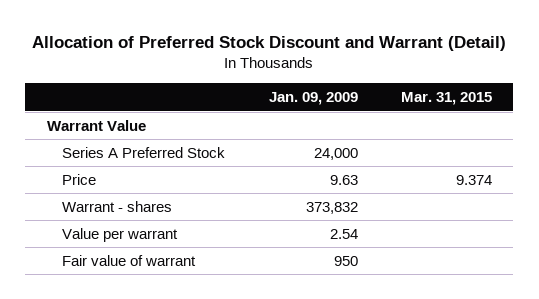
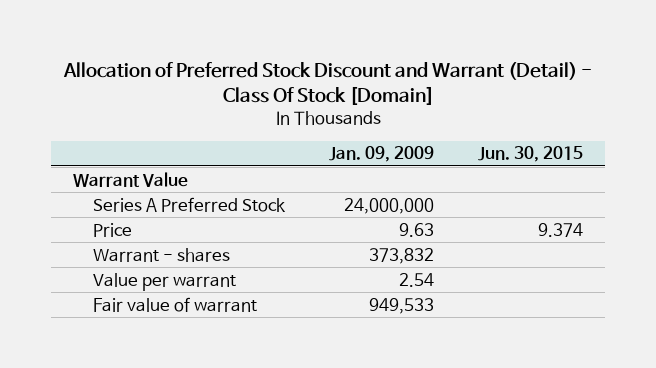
[32,36,507,52] Allocation of Preferred Stock Discount and Warrant (Detail) -> [62,61,592,106] Allocation of Preferred Stock Discount and Warrant (Detail) - Class Of Stock [Domain]
[400,92,492,106] Mar. 31, 2015 -> none
none -> [477,146,583,163] Jun. 30, 2015
[313,147,358,160] 24,000 -> [344,197,435,214] 24,000,000
[333,255,358,266] 950 -> [369,297,435,314] 949,533

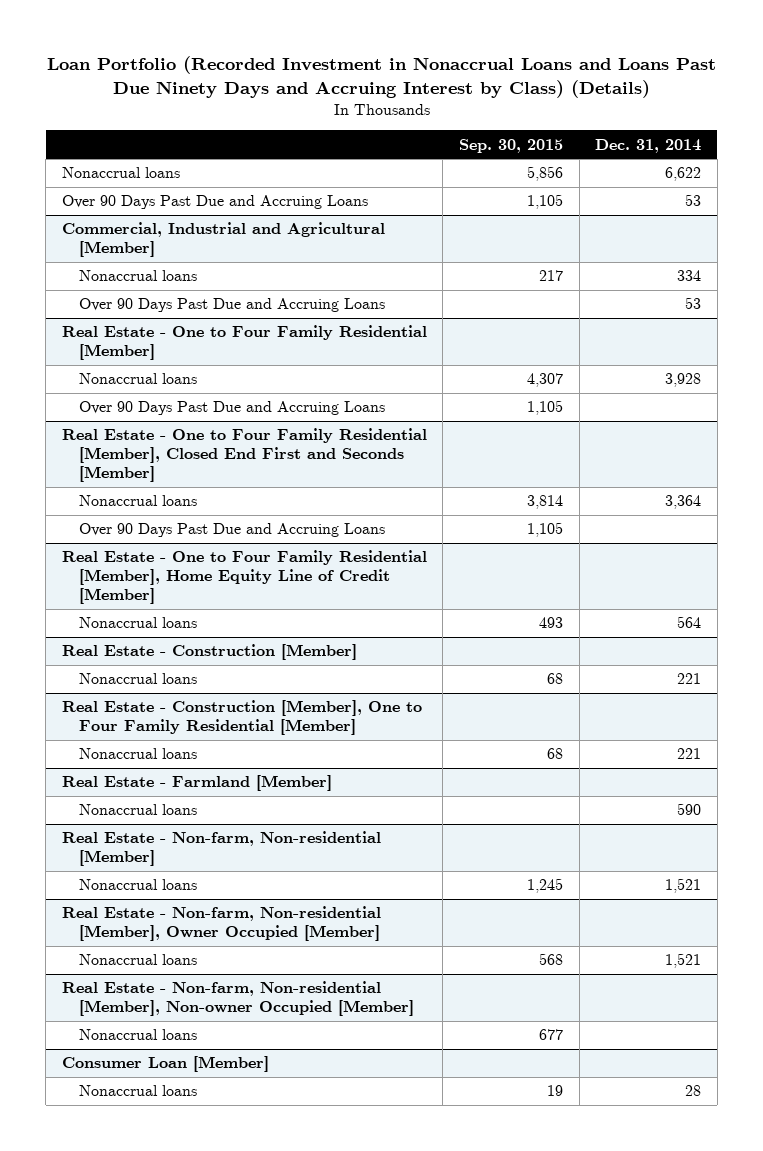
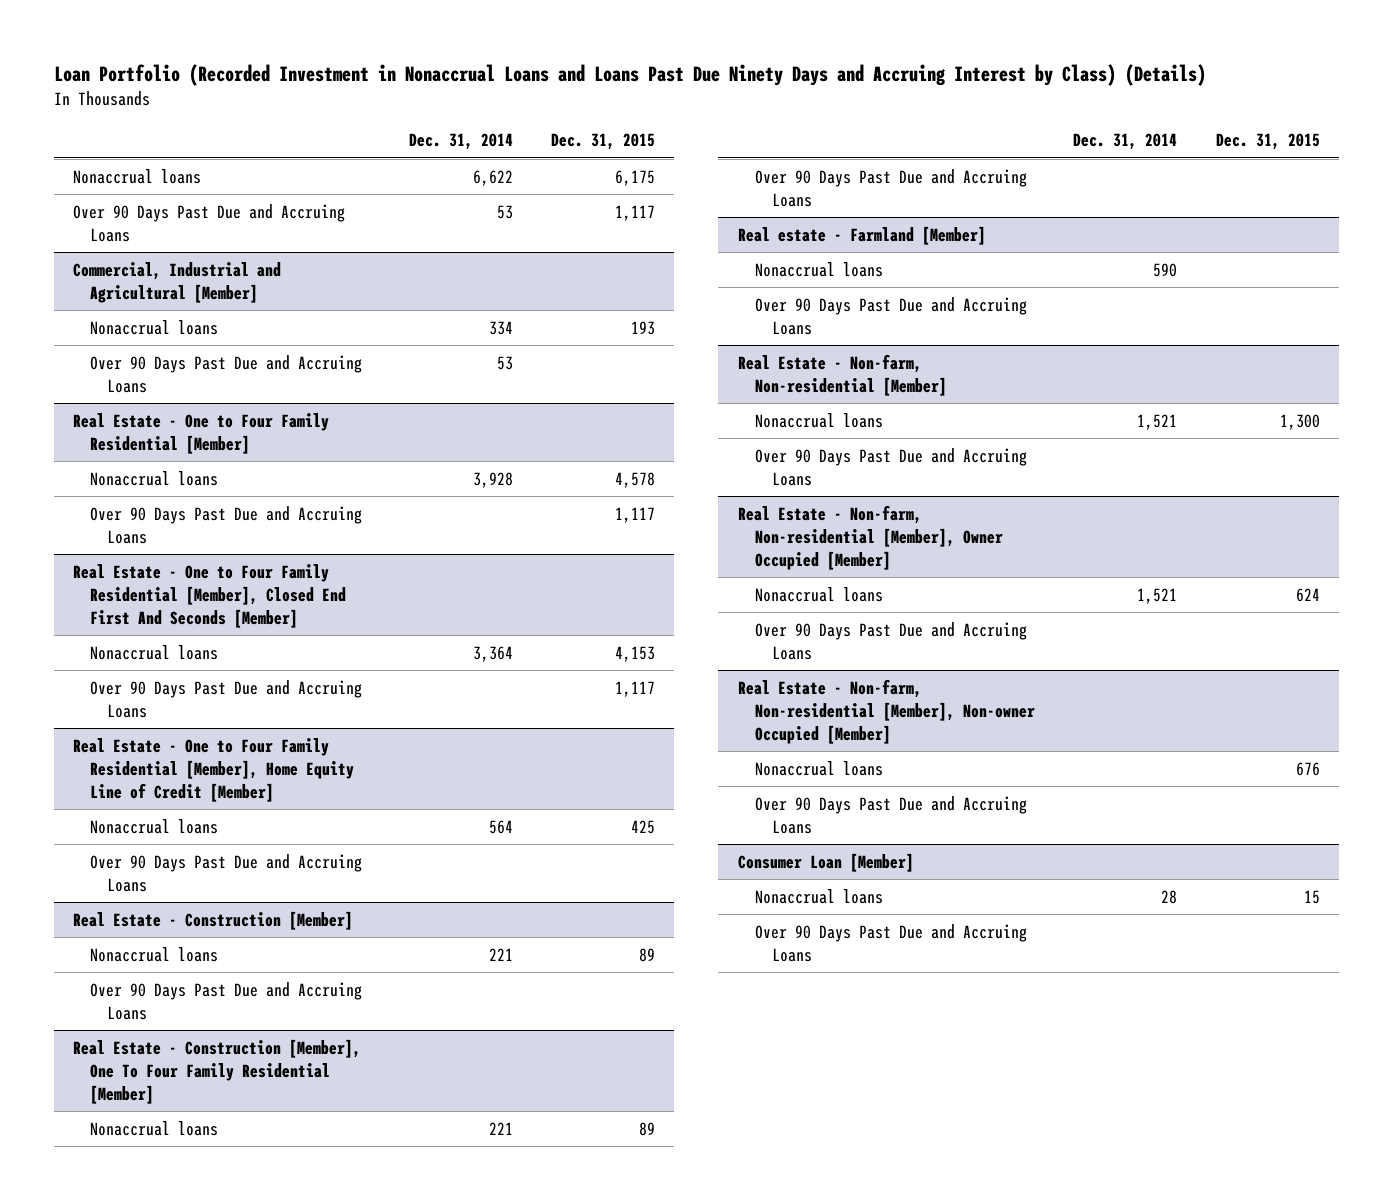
[459,138,564,153] Sep. 30, 2015 -> none
none -> [550,133,655,151] Dec. 31, 2015
[61,428,427,483] Real Estate - One to Four Family Residential [Member], Closed End First and Seconds [Member] -> [72,563,347,628] Real Estate - One to Four Family Residential [Member], Closed End First And Seconds [Member]
none -> [90,853,363,892] Over 90 Days Past Due and Accruing Loans
none -> [90,981,363,1020] Over 90 Days Past Due and Accruing Loans
[61,700,422,736] Real Estate - Construction [Member], One to Four Family Residential [Member] -> [72,1038,361,1104] Real Estate - Construction [Member], One To Four Family Residential [Member]
none -> [754,168,1027,207] Over 90 Days Past Due and Accruing Loans
[61,775,332,792] Real Estate - Farmland [Member] -> [737,225,986,245] Real estate - Farmland [Member]
none -> [754,296,1027,335] Over 90 Days Past Due and Accruing Loans
none -> [754,447,1027,486] Over 90 Days Past Due and Accruing Loans
none -> [754,621,1027,660] Over 90 Days Past Due and Accruing Loans
none -> [754,795,1027,834] Over 90 Days Past Due and Accruing Loans
none -> [754,923,1027,962] Over 90 Days Past Due and Accruing Loans

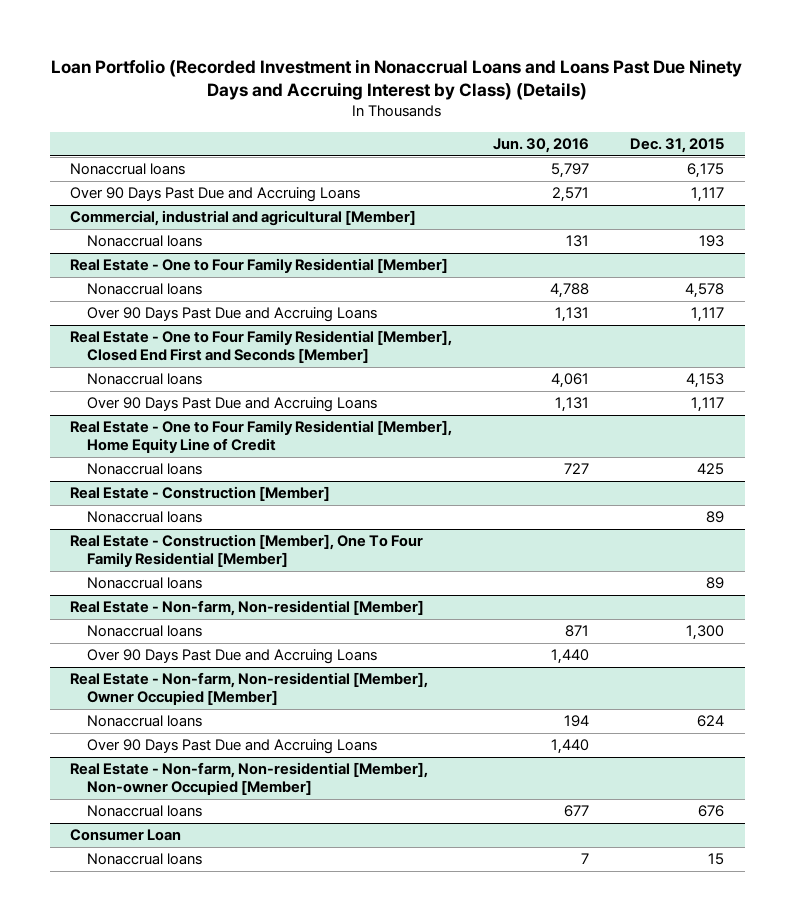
[408,133,513,151] Dec. 31, 2014 -> none
none -> [493,137,590,153] Jun. 30, 2016
[72,261,281,303] Commercial, Industrial and Agricultural [Member] -> [70,210,417,227] Commercial, industrial and agricultural [Member]
[90,354,363,393] Over 90 Days Past Due and Accruing Loans -> none
[72,563,347,628] Real Estate - One to Four Family Residential [Member], Closed End First And Seconds [Member] -> [70,330,453,364] Real Estate - One to Four Family Residential [Member], Closed End First and Seconds [Member]
[72,737,355,802] Real Estate - One to Four Family Residential [Member], Home Equity Line of Credit [Member] -> [70,420,453,454] Real Estate - One to Four Family Residential [Member], Home Equity Line of Credit
[90,853,363,892] Over 90 Days Past Due and Accruing Loans -> none
[90,981,363,1020] Over 90 Days Past Due and Accruing Loans -> none
[754,168,1027,207] Over 90 Days Past Due and Accruing Loans -> none
[737,225,986,245] Real estate - Farmland [Member] -> none
[754,261,883,277] Nonaccrual loans -> none
[754,296,1027,335] Over 90 Days Past Due and Accruing Loans -> none
[754,795,1027,834] Over 90 Days Past Due and Accruing Loans -> none
[737,852,914,872] Consumer Loan [Member] -> [70,829,182,842] Consumer Loan
[754,923,1027,962] Over 90 Days Past Due and Accruing Loans -> none

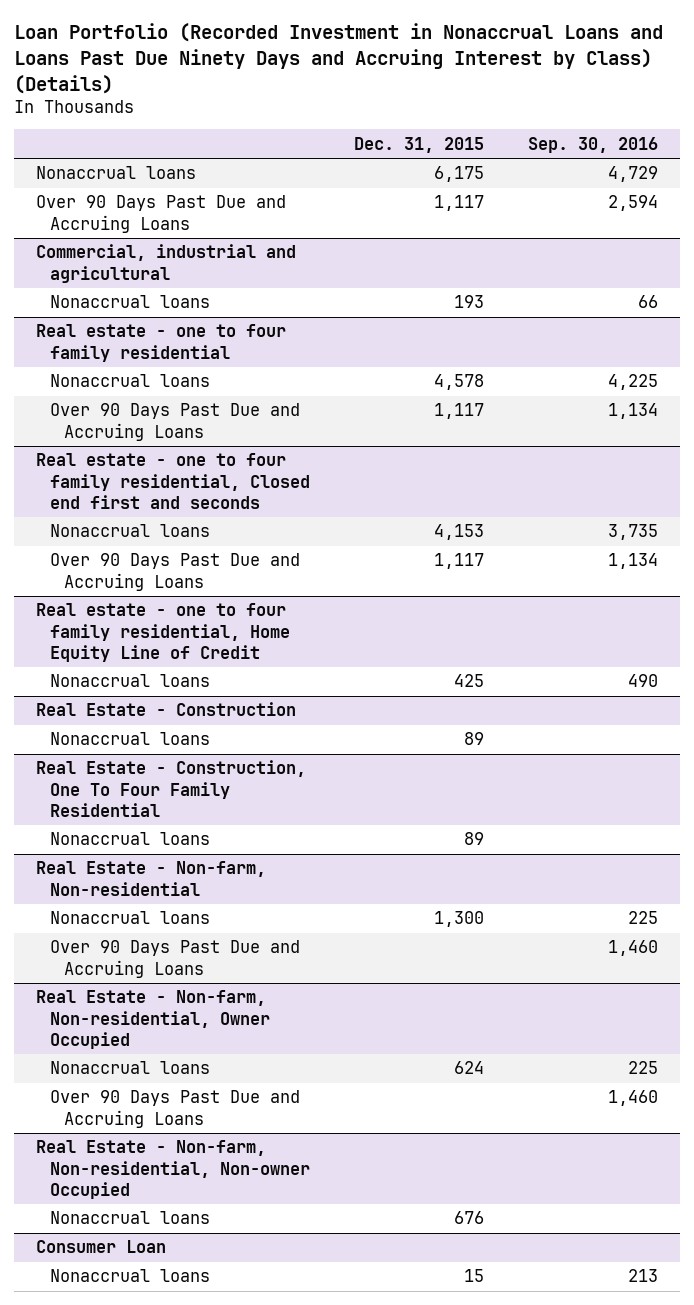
[493,137,590,153] Jun. 30, 2016 -> none
none -> [527,136,658,153] Sep. 30, 2016
[70,210,417,227] Commercial, industrial and agricultural [Member] -> [35,244,296,283] Commercial, industrial and agricultural
[70,258,449,274] Real Estate - One to Four Family Residential [Member] -> [35,324,286,362] Real estate - one to four family residential
[70,330,453,364] Real Estate - One to Four Family Residential [Member], Closed End First and Seconds [Member] -> [35,453,311,510] Real estate - one to four family residential, Closed end first and seconds
[70,420,453,454] Real Estate - One to Four Family Residential [Member], Home Equity Line of Credit -> [35,603,291,663] Real estate - one to four family residential, Home Equity Line of Credit
[70,486,331,502] Real Estate - Construction [Member] -> [35,702,296,717] Real Estate - Construction
[70,534,424,568] Real Estate - Construction [Member], One To Four Family Residential [Member] -> [35,760,306,818] Real Estate - Construction, One To Four Family Residential
[70,600,425,617] Real Estate - Non-farm, Non-residential [Member] -> [35,861,266,896] Real Estate - Non-farm, Non-residential
[70,672,429,706] Real Estate - Non-farm, Non-residential [Member], Owner Occupied [Member] -> [35,990,271,1050] Real Estate - Non-farm, Non-residential, Owner Occupied
[70,762,429,796] Real Estate - Non-farm, Non-residential [Member], Non-owner Occupied [Member] -> [35,1140,311,1200] Real Estate - Non-farm, Non-residential, Non-owner Occupied

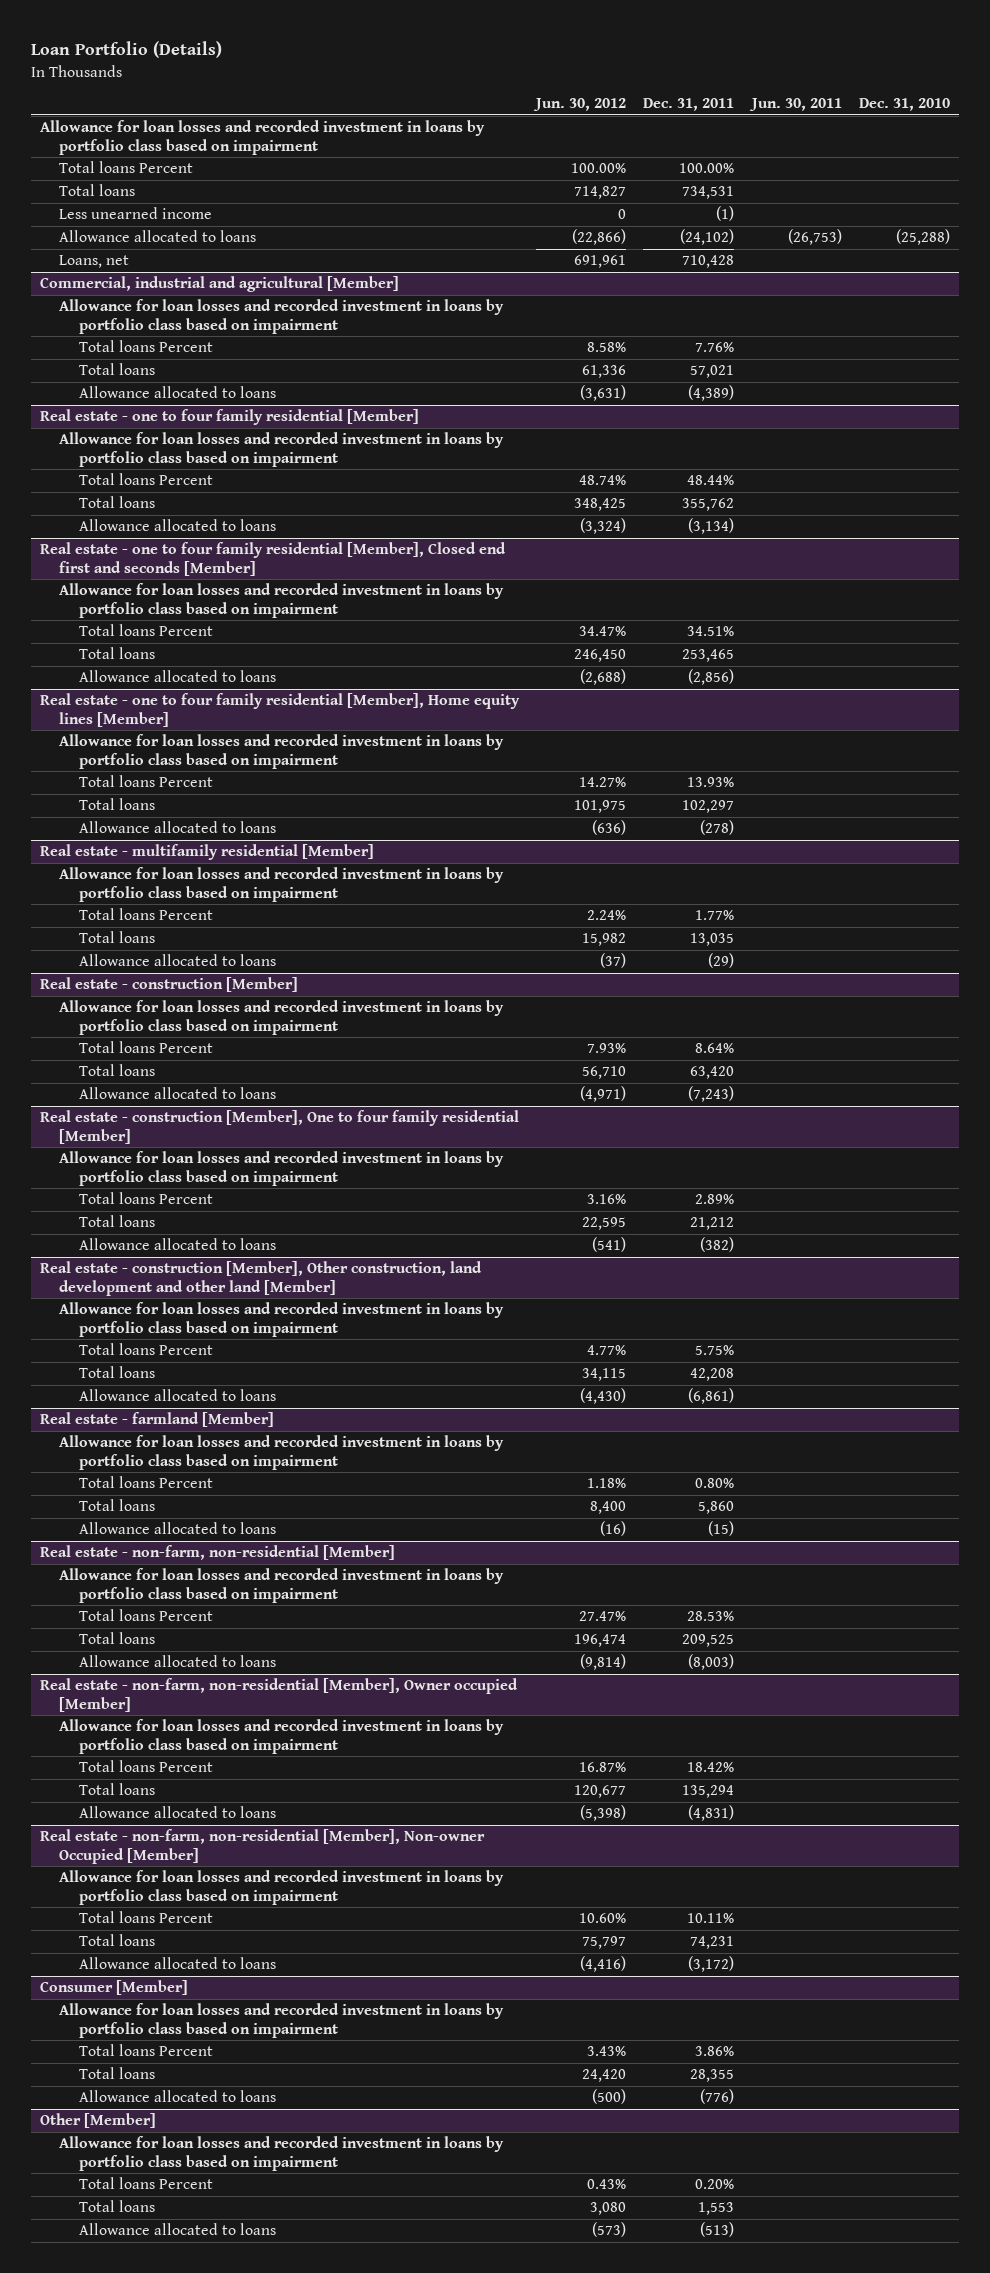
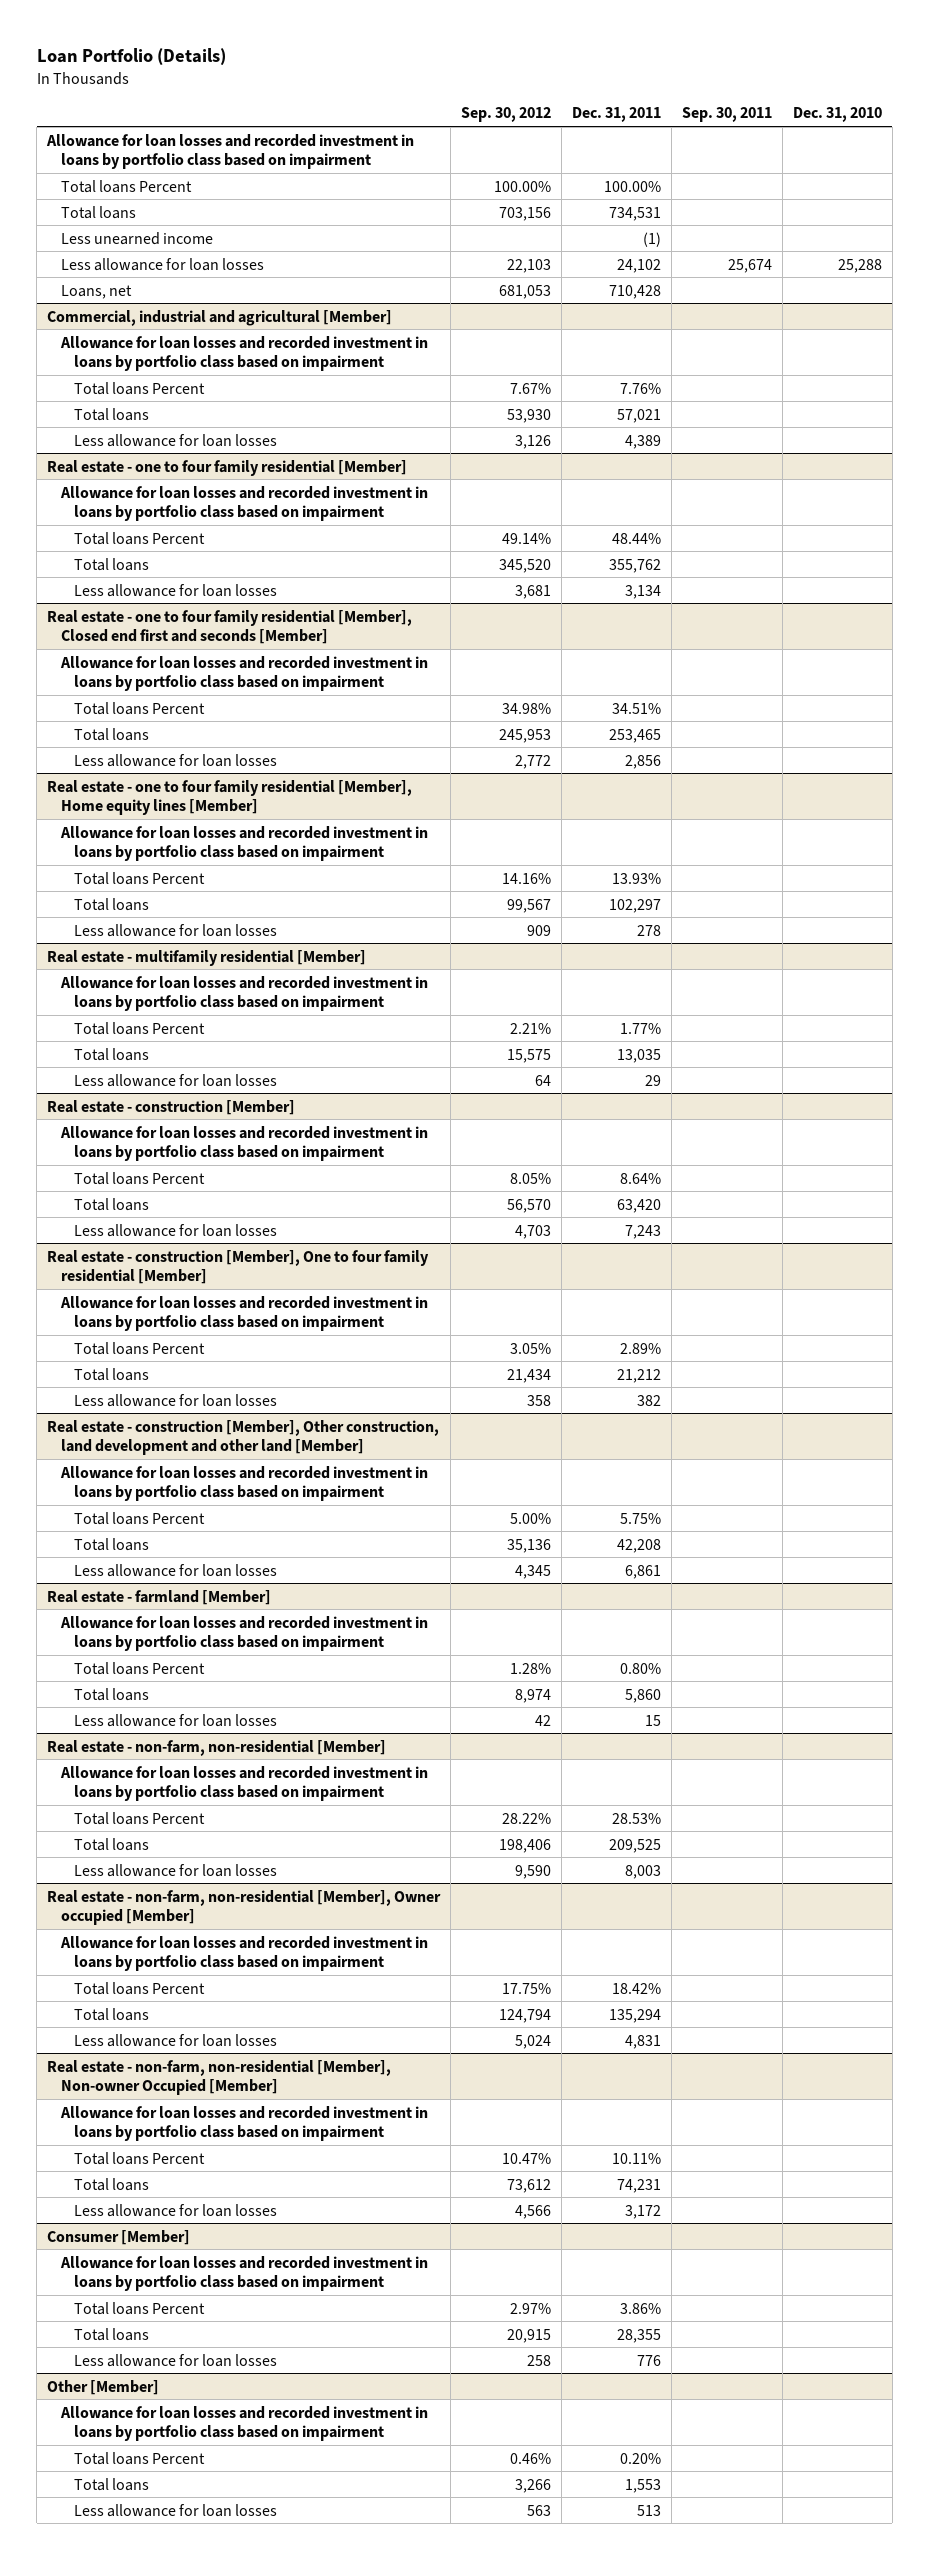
[533,98,627,112] Jun. 30, 2012 -> none
[748,98,842,112] Jun. 30, 2011 -> none
none -> [461,107,552,123] Sep. 30, 2012
none -> [681,107,772,123] Sep. 30, 2011
[59,230,257,243] Allowance allocated to loans -> [60,257,264,271] Less allowance for loan losses
[680,229,735,246] (24,102) -> [617,258,662,273] 24,102
[896,229,951,246] (25,288) -> [837,258,882,273] 25,288
[78,386,276,399] Allowance allocated to loans -> [73,433,277,447] Less allowance for loan losses
[688,385,735,402] (4,389) -> [625,434,662,449] 4,389
[78,519,276,532] Allowance allocated to loans -> [73,583,277,597] Less allowance for loan losses
[688,518,735,535] (3,134) -> [625,584,662,599] 3,134
[78,670,276,683] Allowance allocated to loans -> [73,753,277,767] Less allowance for loan losses
[688,669,735,686] (2,856) -> [625,754,662,769] 2,856
[78,821,276,834] Allowance allocated to loans -> [73,923,277,937] Less allowance for loan losses
[700,820,735,836] (278) -> [637,924,662,936] 278
[78,954,276,967] Allowance allocated to loans -> [73,1073,277,1087] Less allowance for loan losses
[708,953,735,969] (29) -> [645,1074,662,1086] 29
[78,1087,276,1100] Allowance allocated to loans -> [73,1223,277,1237] Less allowance for loan losses
[688,1086,735,1103] (7,243) -> [625,1224,662,1239] 7,243
[78,1238,276,1251] Allowance allocated to loans -> [73,1393,277,1407] Less allowance for loan losses
[700,1237,735,1253] (382) -> [637,1394,662,1406] 382
[78,1389,276,1402] Allowance allocated to loans -> [73,1563,277,1577] Less allowance for loan losses
[688,1388,735,1405] (6,861) -> [625,1564,662,1579] 6,861
[78,1522,276,1535] Allowance allocated to loans -> [73,1713,277,1727] Less allowance for loan losses
[708,1521,735,1537] (15) -> [645,1714,662,1726] 15
[78,1655,276,1668] Allowance allocated to loans -> [73,1863,277,1877] Less allowance for loan losses
[688,1654,735,1671] (8,003) -> [625,1864,662,1879] 8,003
[78,1806,276,1819] Allowance allocated to loans -> [73,2033,277,2047] Less allowance for loan losses
[688,1805,735,1822] (4,831) -> [625,2034,662,2049] 4,831
[78,1957,276,1970] Allowance allocated to loans -> [73,2203,277,2217] Less allowance for loan losses
[688,1956,735,1973] (3,172) -> [625,2204,662,2219] 3,172
[78,2090,276,2103] Allowance allocated to loans -> [73,2353,277,2367] Less allowance for loan losses
[700,2089,735,2105] (776) -> [637,2354,662,2366] 776
[78,2223,276,2236] Allowance allocated to loans -> [73,2503,277,2517] Less allowance for loan losses
[700,2222,735,2238] (513) -> [637,2504,662,2516] 513

